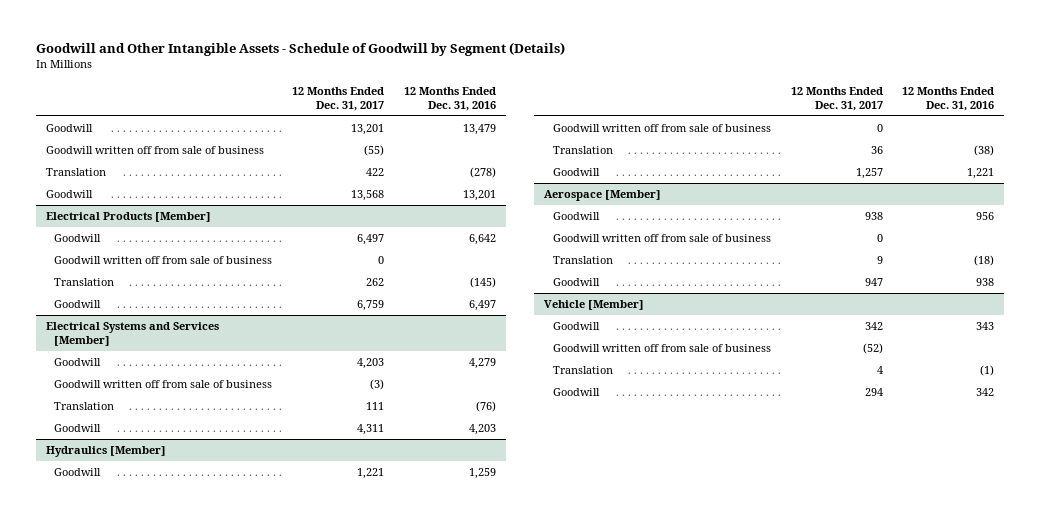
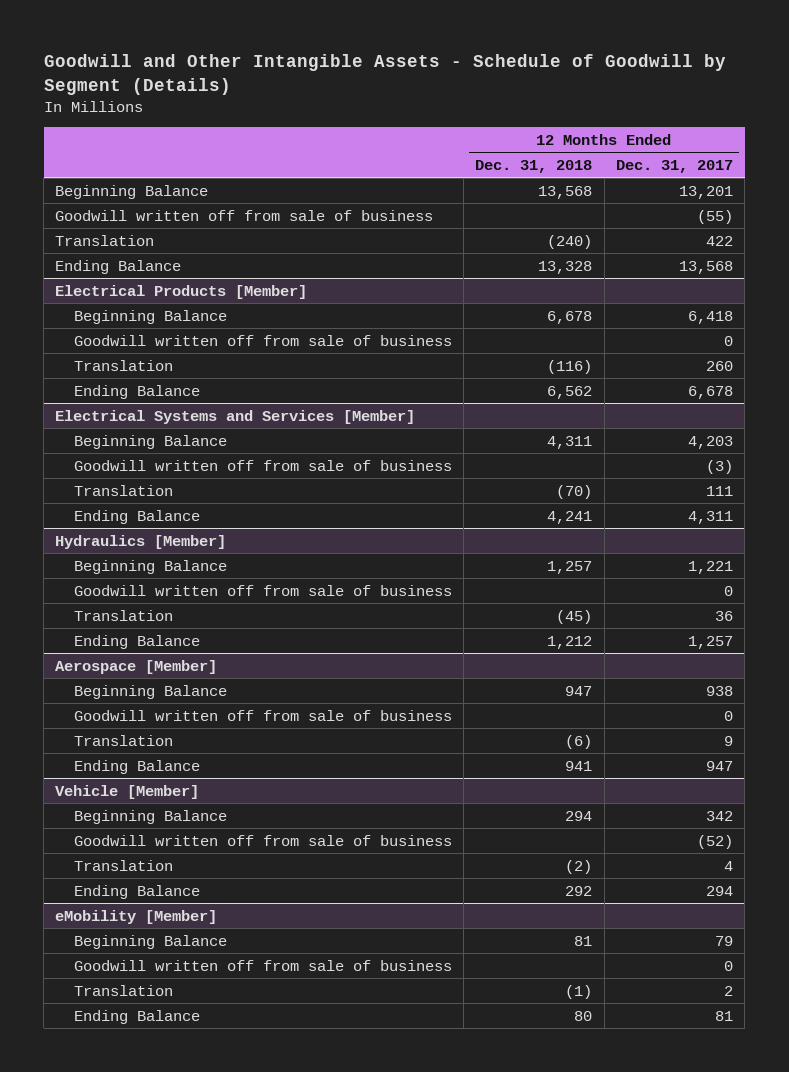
[404,86,497,111] 12 Months Ended Dec. 31, 2016 -> none
none -> [475,159,593,173] Dec. 31, 2018
[45,124,93,133] Goodwill -> [55,184,209,199] Beginning Balance
[45,190,93,199] Goodwill -> [55,259,182,274] Ending Balance
[54,234,102,243] Goodwill -> none
none -> [73,309,227,324] Beginning Balance
[54,300,102,309] Goodwill -> none
[366,278,385,287] 262 -> [706,360,734,371] 260
none -> [73,384,200,399] Ending Balance
[54,358,102,367] Goodwill -> [73,434,227,449] Beginning Balance
[54,424,102,433] Goodwill -> [73,509,200,524] Ending Balance
[54,468,102,477] Goodwill -> [73,559,227,574] Beginning Balance
[552,168,600,177] Goodwill -> [73,634,200,649] Ending Balance
[552,212,600,221] Goodwill -> [73,684,227,699] Beginning Balance
[552,278,600,287] Goodwill -> [73,759,200,774] Ending Balance
[552,322,600,331] Goodwill -> [73,809,227,824] Beginning Balance
[552,388,600,397] Goodwill -> [73,884,200,899] Ending Balance
none -> [55,909,218,924] eMobility [Member]
none -> [73,934,227,949] Beginning Balance
none -> [73,959,452,971] Goodwill written off from sale of business
none -> [73,984,173,996] Translation
none -> [73,1009,200,1024] Ending Balance

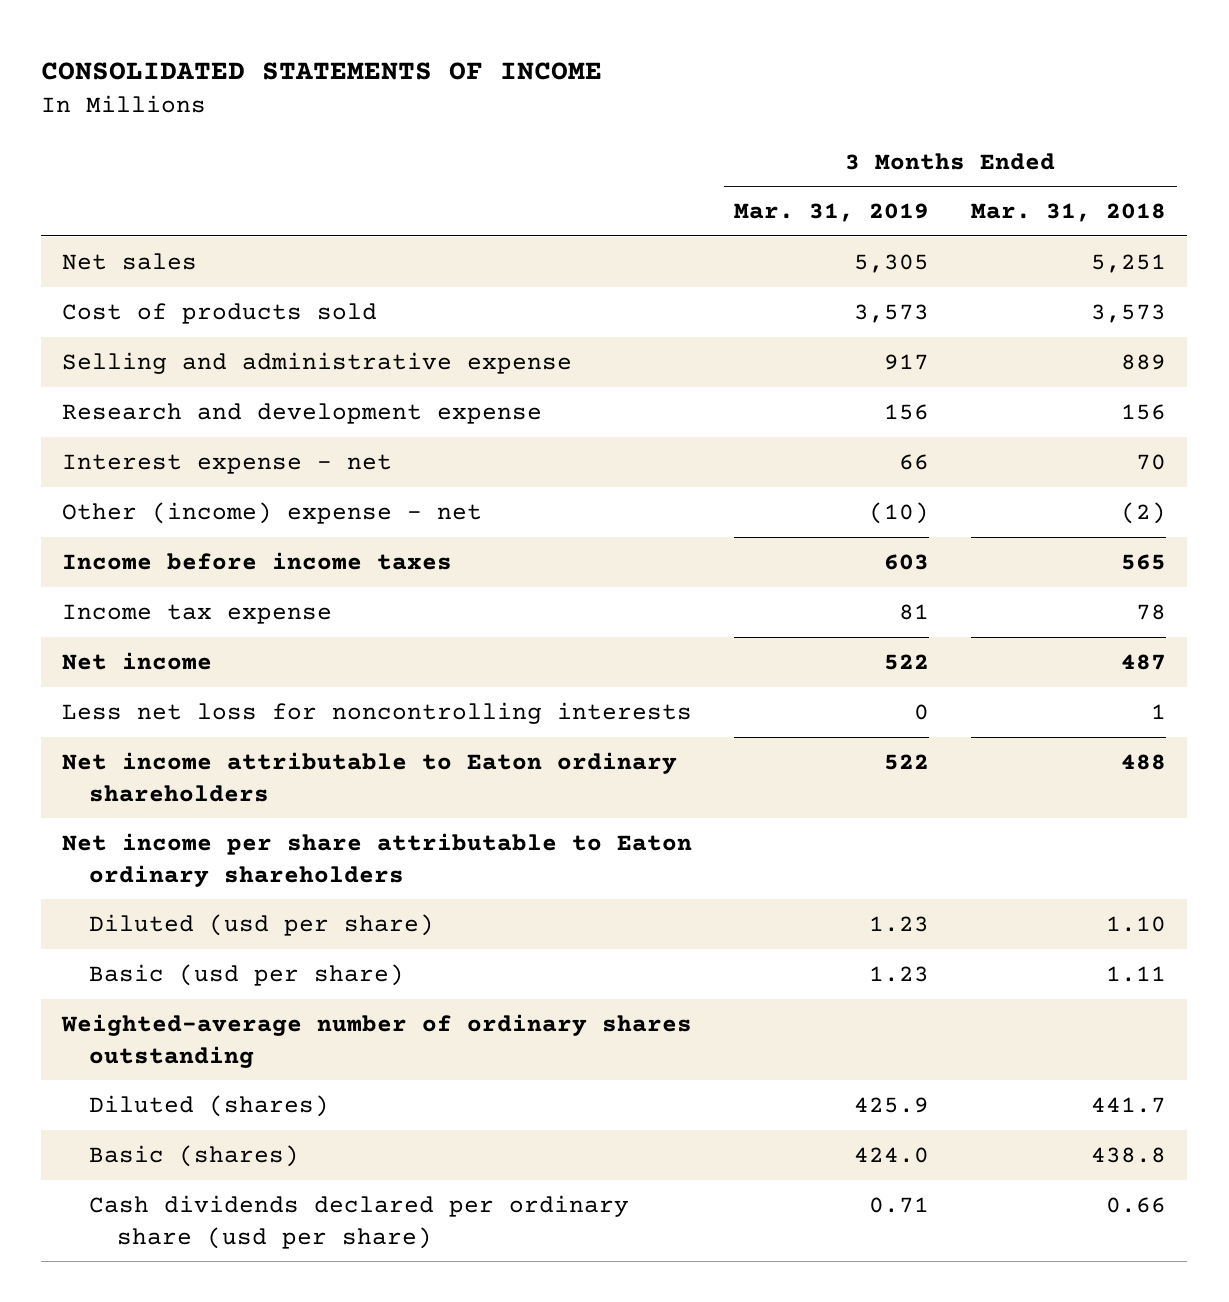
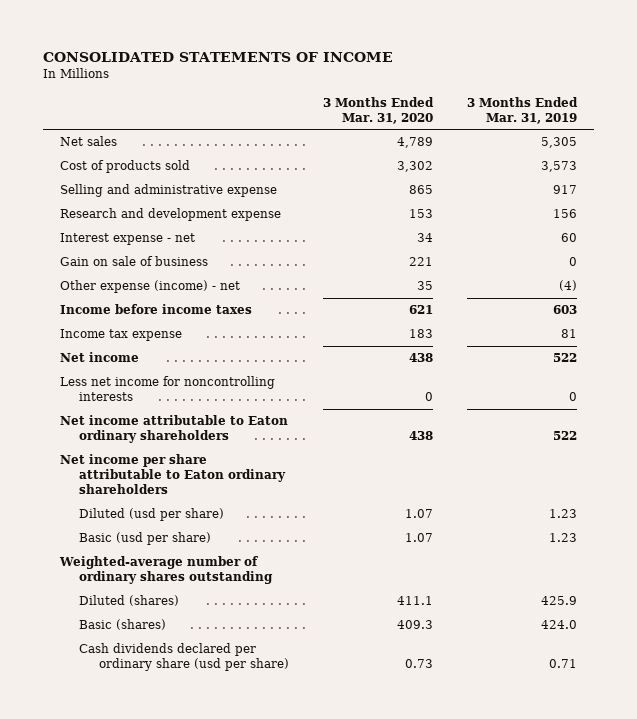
[971,203,1167,223] Mar. 31, 2018 -> none
none -> [322,97,434,124] 3 Months Ended Mar. 31, 2020
[899,453,930,470] 66 -> [561,233,578,243] 60
none -> [59,256,208,267] Gain on sale of business
[62,501,483,524] Other (income) expense - net -> [59,280,240,294] Other expense (income) - net
[869,501,930,524] (10) -> [559,280,578,292] (4)
[62,701,693,724] Less net loss for noncontrolling interests -> [59,376,275,402] Less net income for noncontrolling interests

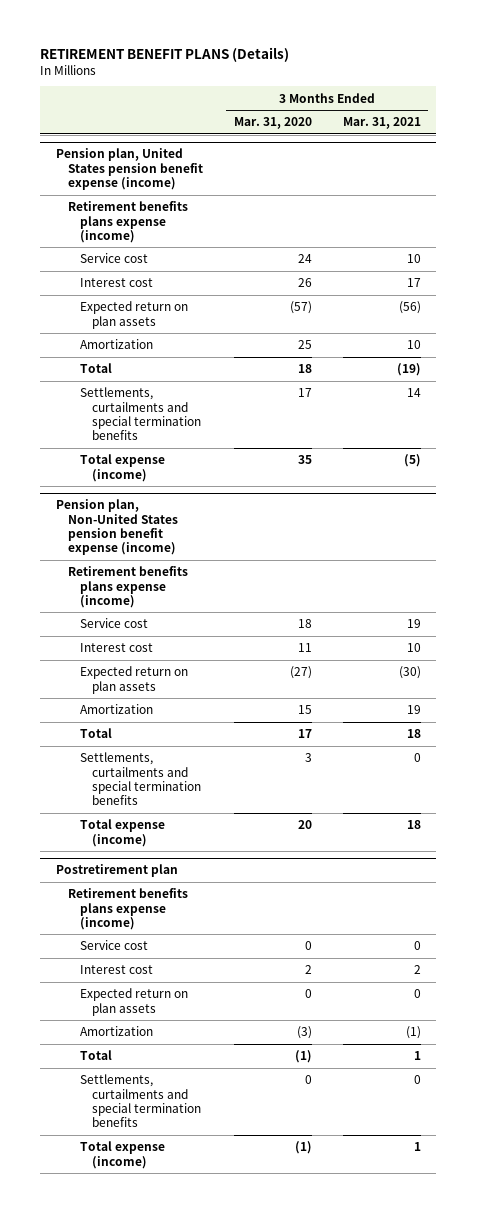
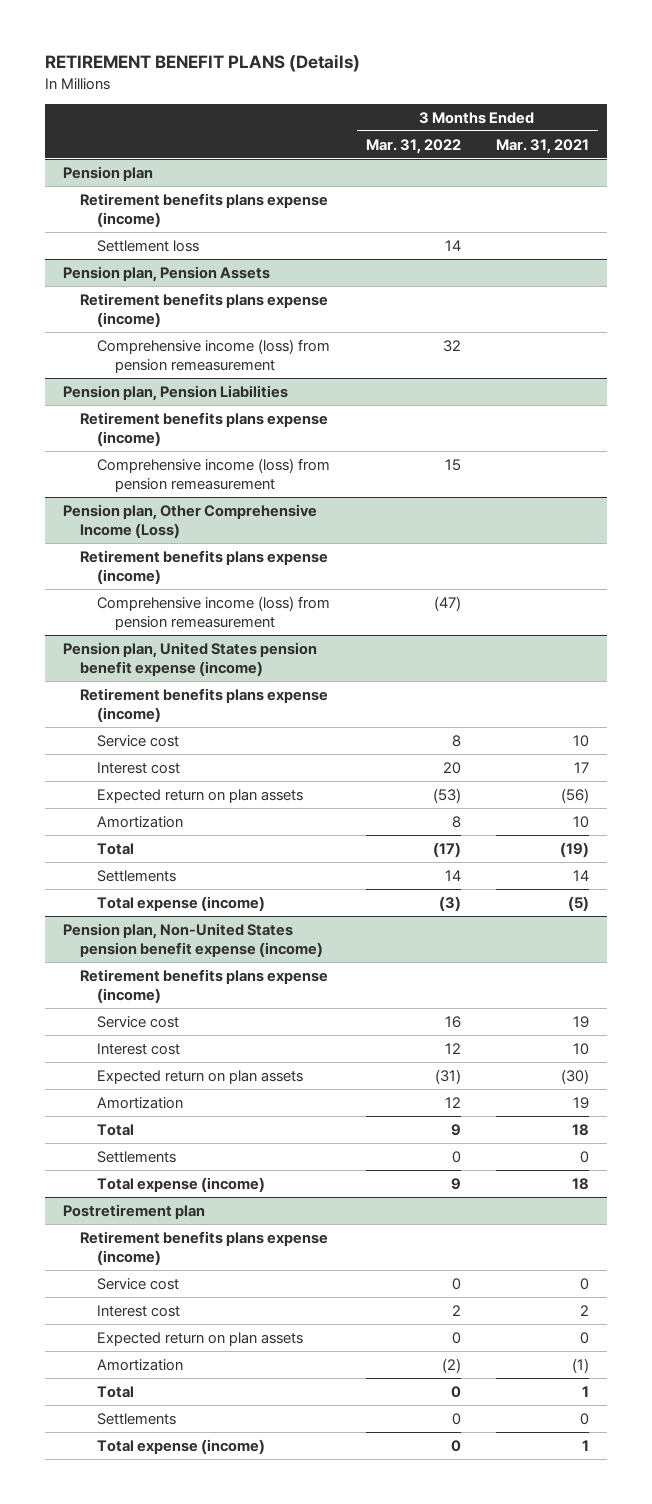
[233,117,312,130] Mar. 31, 2020 -> none
none -> [365,138,461,154] Mar. 31, 2022
none -> [62,165,153,181] Pension plan
none -> [79,192,328,228] Retirement benefits plans expense (income)
none -> [97,239,200,252] Settlement loss
none -> [62,265,270,282] Pension plan, Pension Assets
none -> [79,292,328,328] Retirement benefits plans expense (income)
none -> [97,338,331,374] Comprehensive income (loss) from pension remeasurement
none -> [62,384,288,401] Pension plan, Pension Liabilities
none -> [79,411,328,447] Retirement benefits plans expense (income)
none -> [97,457,331,493] Comprehensive income (loss) from pension remeasurement
none -> [62,503,317,539] Pension plan, Other Comprehensive Income (Loss)
none -> [79,549,328,585] Retirement benefits plans expense (income)
none -> [97,595,331,631] Comprehensive income (loss) from pension remeasurement
[80,387,202,441] Settlements, curtailments and special termination benefits -> none
none -> [97,869,177,882] Settlements
[80,752,202,806] Settlements, curtailments and special termination benefits -> none
none -> [97,1150,177,1163] Settlements
[80,1074,202,1128] Settlements, curtailments and special termination benefits -> none
none -> [97,1412,177,1425] Settlements

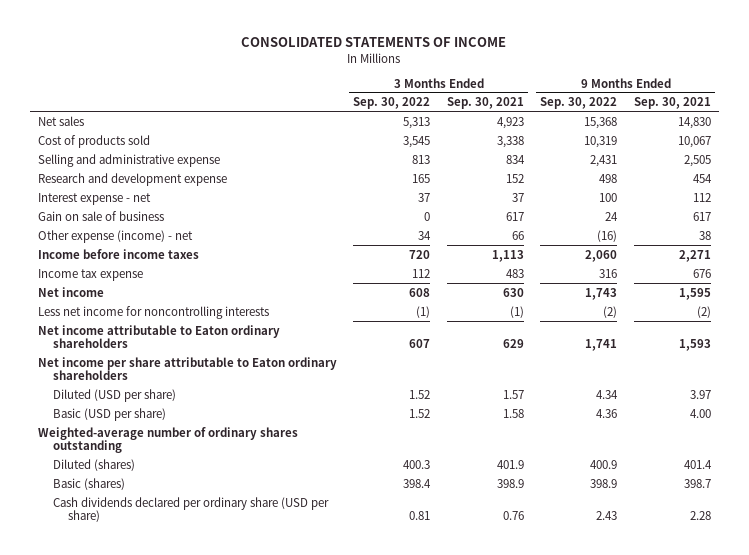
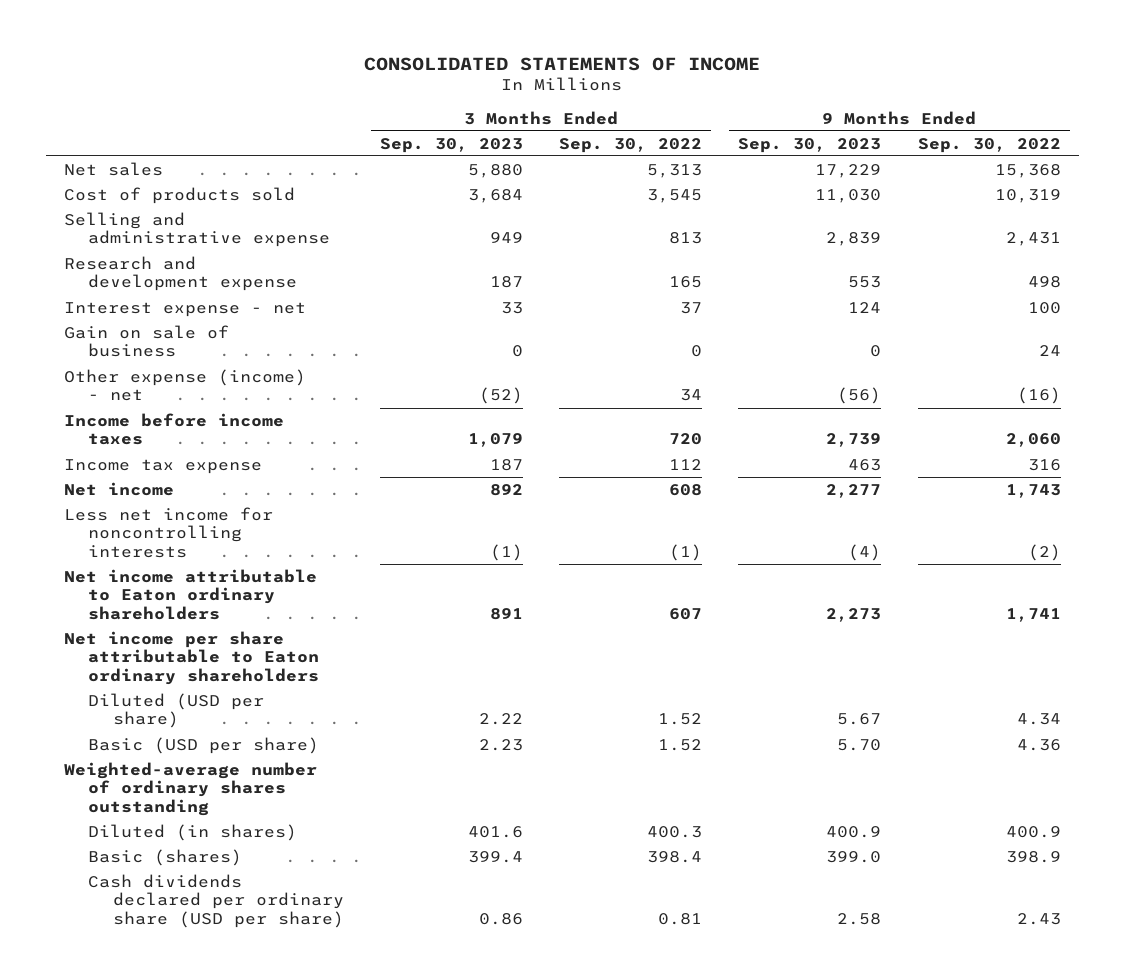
[446,97,524,110] Sep. 30, 2021 -> none
[634,97,712,110] Sep. 30, 2021 -> none
none -> [379,137,523,153] Sep. 30, 2023
none -> [738,137,882,153] Sep. 30, 2023
[53,458,136,471] Diluted (shares) -> [88,823,298,841] Diluted (in shares)

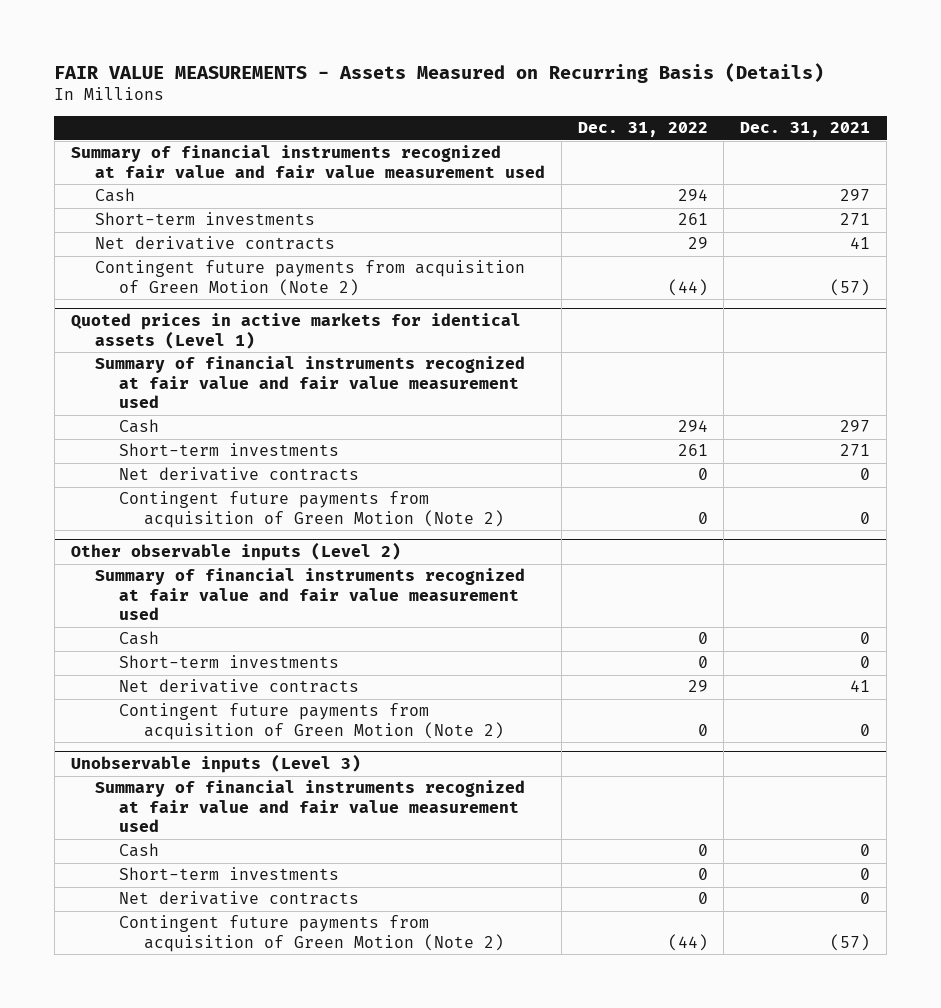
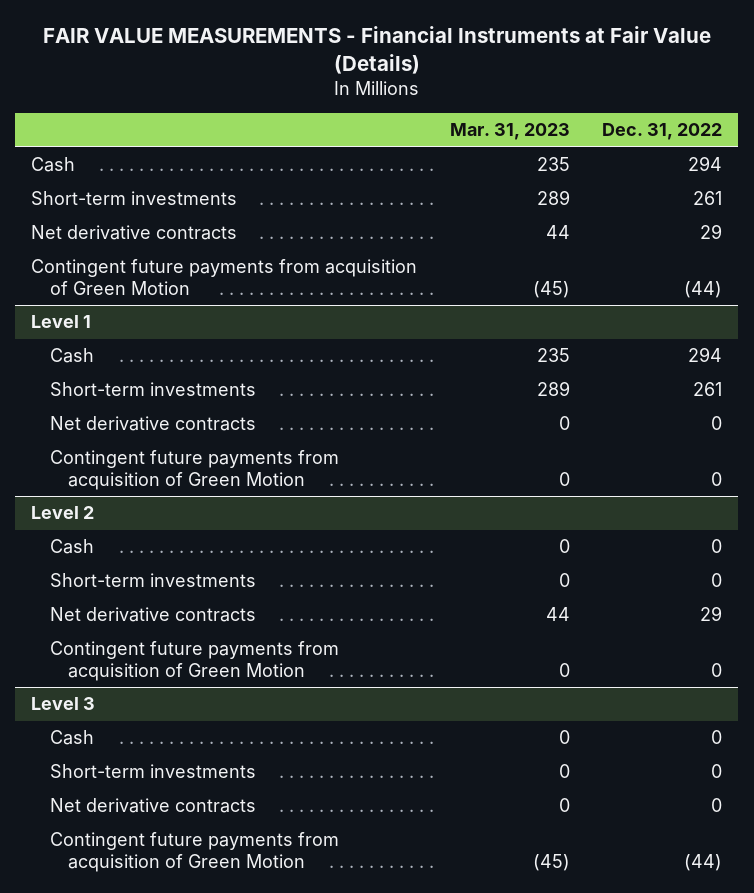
[54,62,825,83] FAIR VALUE MEASUREMENTS - Assets Measured on Recurring Basis (Details) -> [42,26,711,74] FAIR VALUE MEASUREMENTS - Financial Instruments at Fair Value (Details)
[740,122,871,138] Dec. 31, 2021 -> none
none -> [449,123,570,141] Mar. 31, 2023
[70,145,546,178] Summary of financial instruments recognized at fair value and fair value measurement used -> none
[95,356,526,409] Summary of financial instruments recognized at fair value and fair value measurement used -> none
[95,260,526,296] Contingent future payments from acquisition of Green Motion (Note 2) -> [31,259,418,295] Contingent future payments from acquisition of Green Motion
[70,313,521,349] Quoted prices in active markets for identical assets (Level 1) -> [31,315,92,329] Level 1
[95,568,526,621] Summary of financial instruments recognized at fair value and fair value measurement used -> none
[119,491,504,528] Contingent future payments from acquisition of Green Motion (Note 2) -> [49,450,339,490] Contingent future payments from acquisition of Green Motion
[70,542,401,562] Other observable inputs (Level 2) -> [31,506,95,520] Level 2
[95,780,526,833] Summary of financial instruments recognized at fair value and fair value measurement used -> none
[119,703,504,740] Contingent future payments from acquisition of Green Motion (Note 2) -> [49,641,339,681] Contingent future payments from acquisition of Green Motion
[70,754,361,774] Unobservable inputs (Level 3) -> [31,697,96,711] Level 3
[119,915,504,952] Contingent future payments from acquisition of Green Motion (Note 2) -> [49,832,339,872] Contingent future payments from acquisition of Green Motion

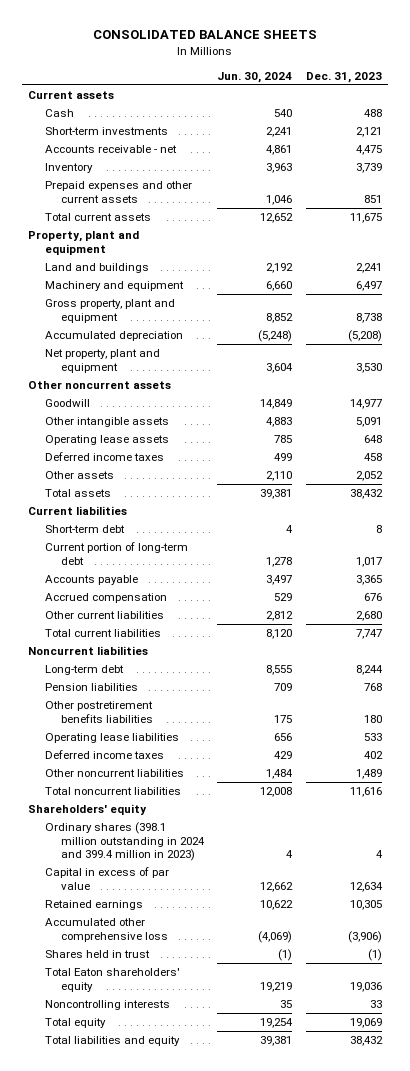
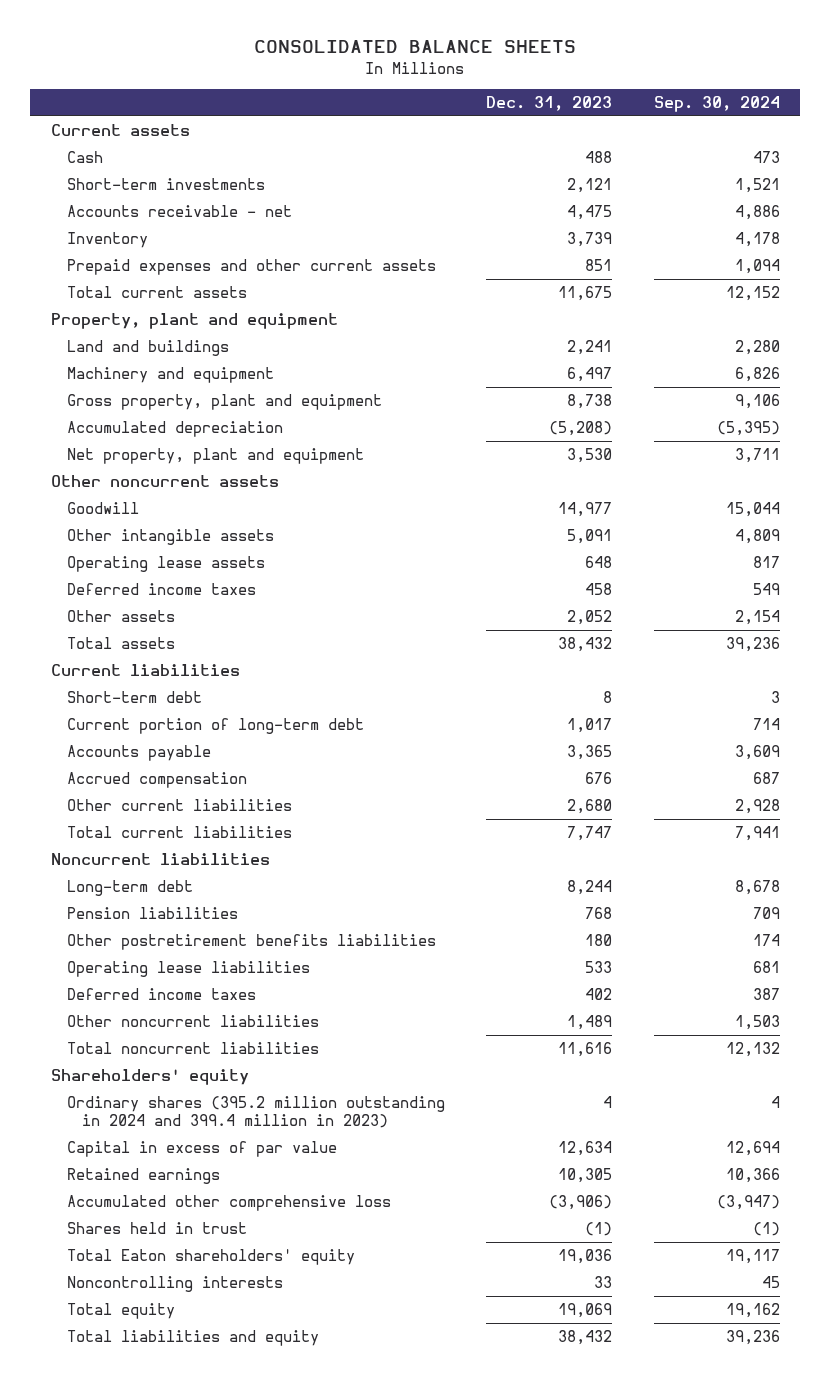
[217,71,293,83] Jun. 30, 2024 -> none
none -> [653,95,780,112] Sep. 30, 2024
[44,822,206,862] Ordinary shares (398.1 million outstanding in 2024 and 399.4 million in 2023) -> [66,1096,445,1129] Ordinary shares (395.2 million outstanding in 2024 and 399.4 million in 2023)

